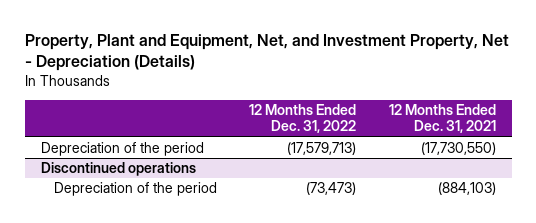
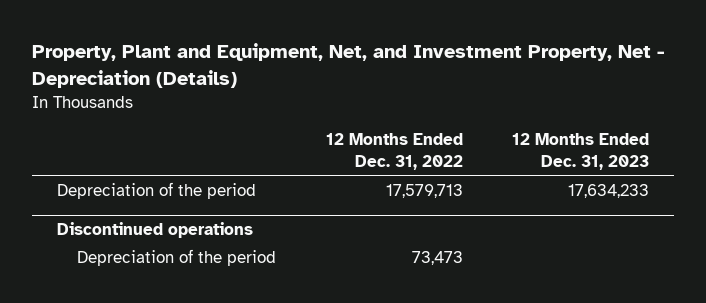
[388,103,496,134] 12 Months Ended Dec. 31, 2021 -> none
none -> [512,132,650,171] 12 Months Ended Dec. 31, 2023
[287,142,357,156] (17,579,713) -> [385,183,463,198] 17,579,713
[306,182,357,196] (73,473) -> [411,250,463,265] 73,473

